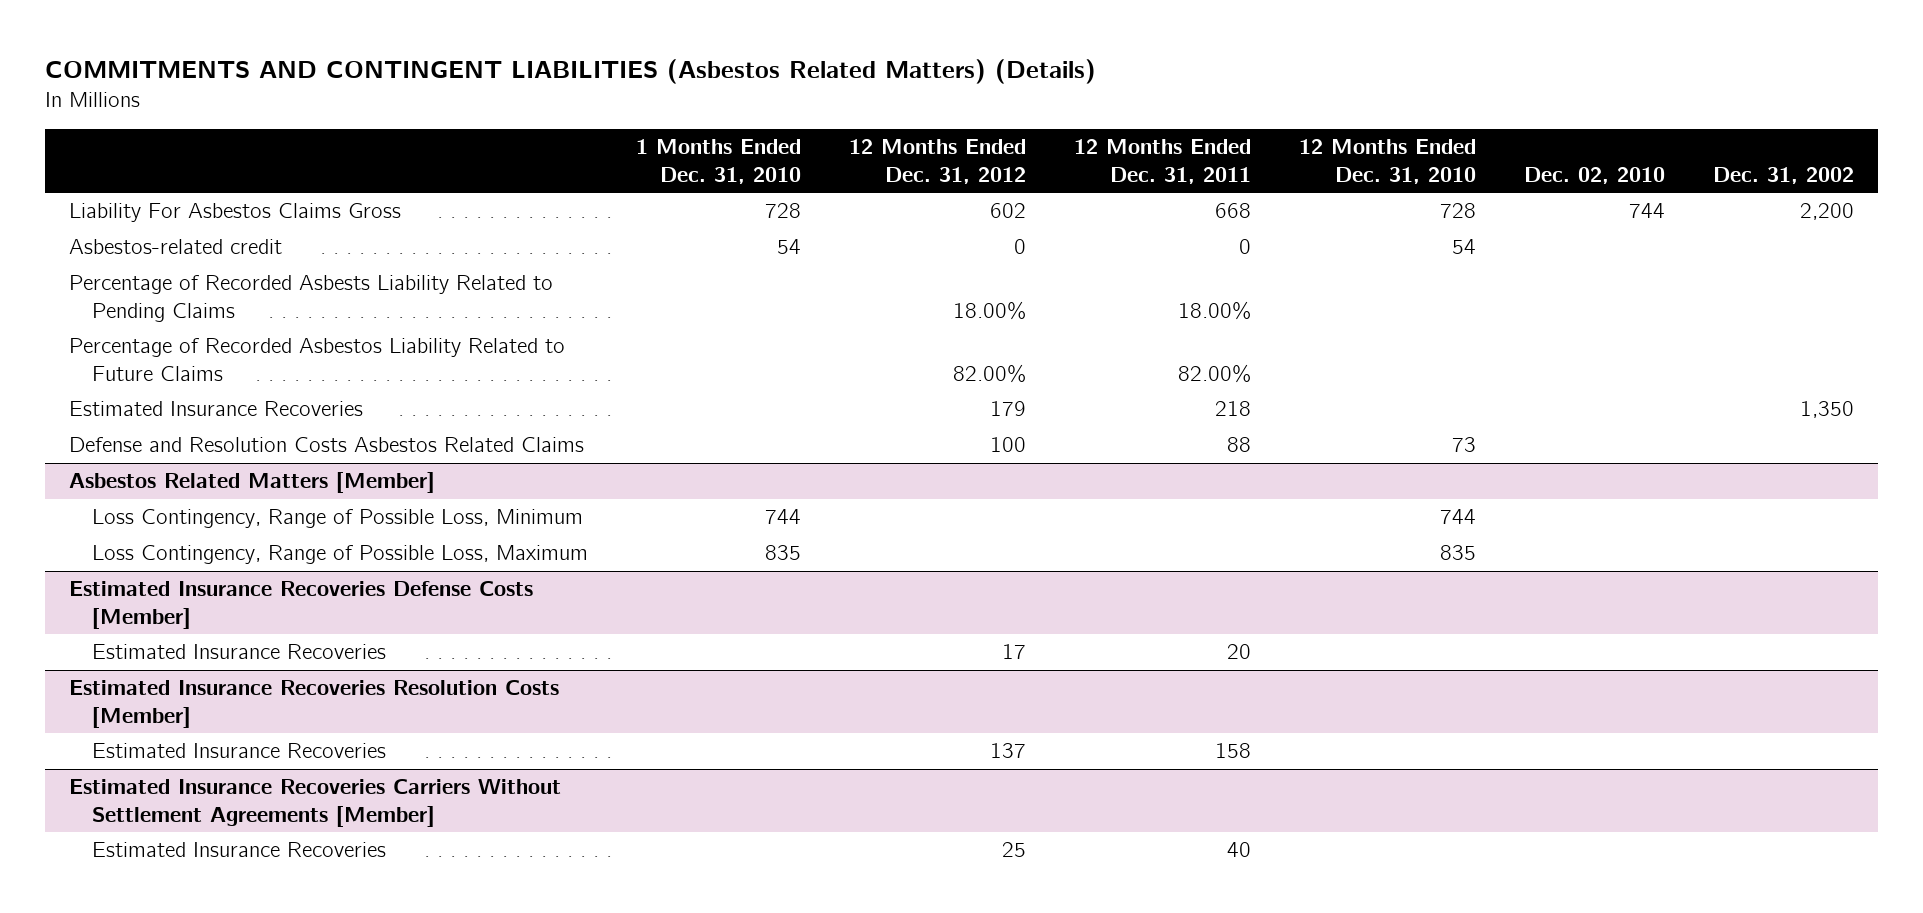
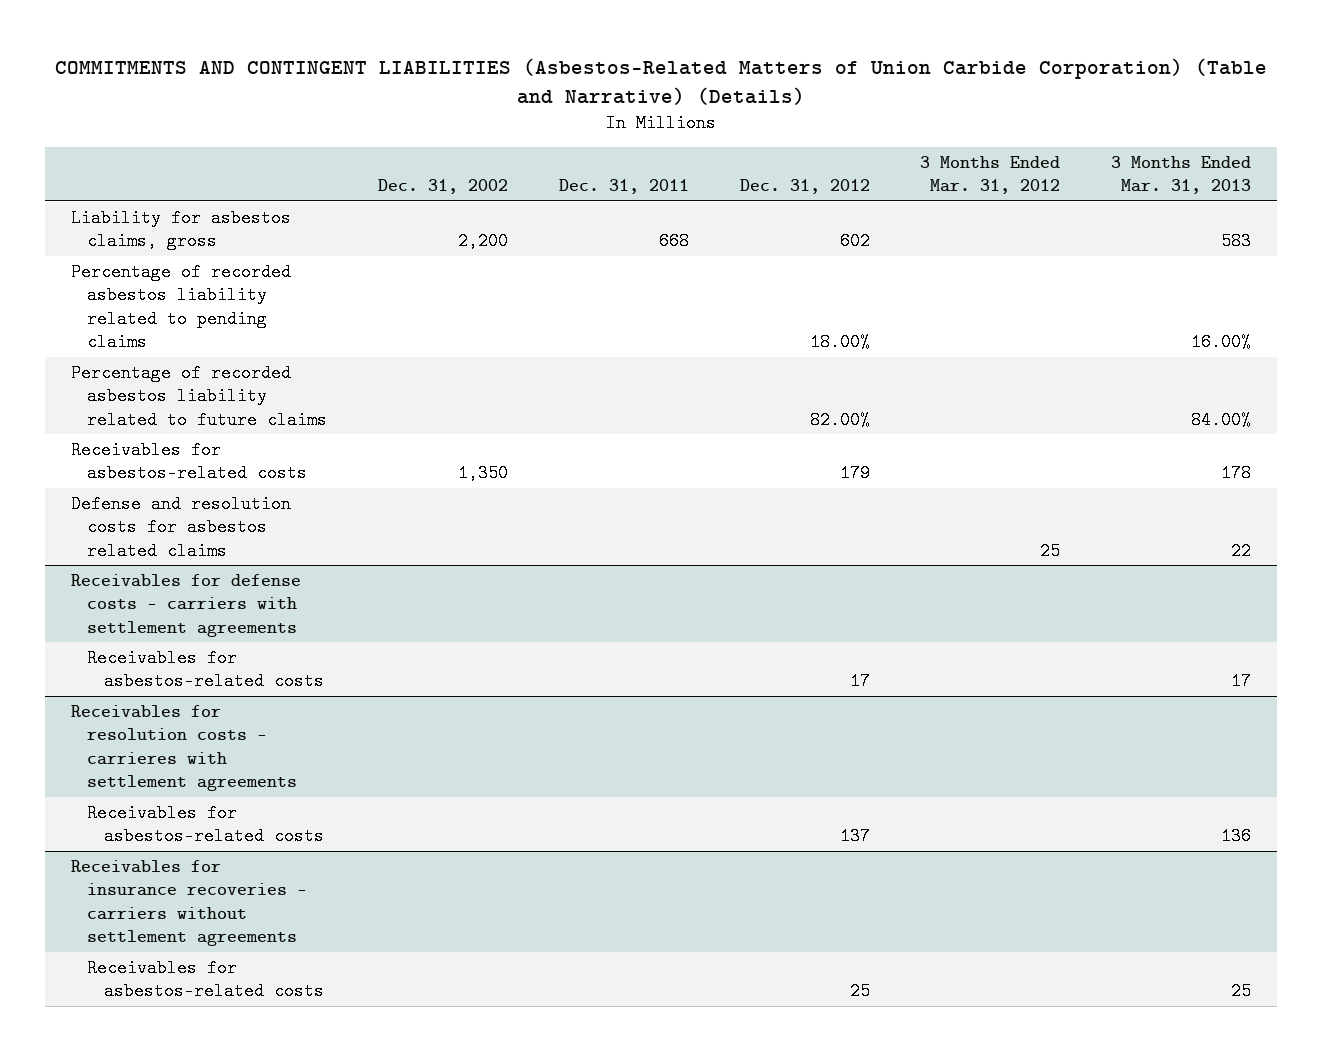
[44,59,1096,85] COMMITMENTS AND CONTINGENT LIABILITIES (Asbestos Related Matters) (Details) -> [54,58,1267,105] COMMITMENTS AND CONTINGENT LIABILITIES (Asbestos-Related Matters of Union Carbide Corporation) (Table and Narrative) (Details)
[636,139,802,184] 1 Months Ended Dec. 31, 2010 -> none
[849,139,1027,184] 12 Months Ended Dec. 31, 2012 -> none
[1074,139,1252,184] 12 Months Ended Dec. 31, 2011 -> none
[1299,139,1477,184] 12 Months Ended Dec. 31, 2010 -> none
[1524,166,1666,184] Dec. 02, 2010 -> none
none -> [558,179,689,195] Dec. 31, 2011
none -> [739,179,870,195] Dec. 31, 2012
none -> [920,155,1061,195] 3 Months Ended Mar. 31, 2012
none -> [1111,155,1252,195] 3 Months Ended Mar. 31, 2013
[68,239,282,255] Asbestos-related credit -> none
[68,472,435,494] Asbestos Related Matters [Member] -> none
[92,509,584,529] Loss Contingency, Range of Possible Loss, Minimum -> none
[92,545,589,565] Loss Contingency, Range of Possible Loss, Maximum -> none
[68,581,533,630] Estimated Insurance Recoveries Defense Costs [Member] -> none
[92,644,387,660] Estimated Insurance Recoveries -> none
[68,680,559,729] Estimated Insurance Recoveries Resolution Costs [Member] -> none
[92,743,387,759] Estimated Insurance Recoveries -> none
[68,203,401,223] Liability For Asbestos Claims Gross -> [70,208,291,251] Liability for asbestos claims, gross
[68,275,553,323] Percentage of Recorded Asbests Liability Related to Pending Claims -> [70,262,291,352] Percentage of recorded asbestos liability related to pending claims
[68,338,565,382] Percentage of Recorded Asbestos Liability Related to Future Claims -> [70,363,328,429] Percentage of recorded asbestos liability related to future claims
[68,401,363,417] Estimated Insurance Recoveries -> [70,440,308,483] Receivables for asbestos-related costs
[68,437,584,453] Defense and Resolution Costs Asbestos Related Claims -> [70,494,291,560] Defense and resolution costs for asbestos related claims
none -> [70,573,301,637] Receivables for defense costs - carriers with settlement agreements
none -> [87,648,324,691] Receivables for asbestos-related costs
none -> [70,704,298,792] Receivables for resolution costs - carrieres with settlement agreements
none -> [87,803,324,846] Receivables for asbestos-related costs
[68,779,561,828] Estimated Insurance Recoveries Carriers Without Settlement Agreements [Member] -> [70,859,308,947] Receivables for insurance recoveries - carriers without settlement agreements
[92,842,387,858] Estimated Insurance Recoveries -> [87,958,324,1001] Receivables for asbestos-related costs

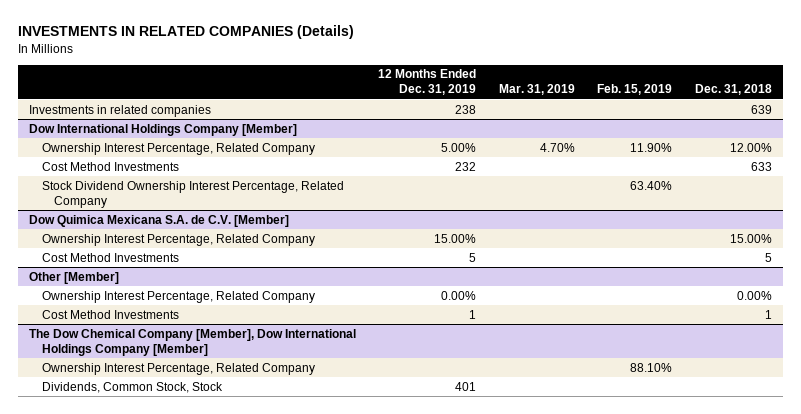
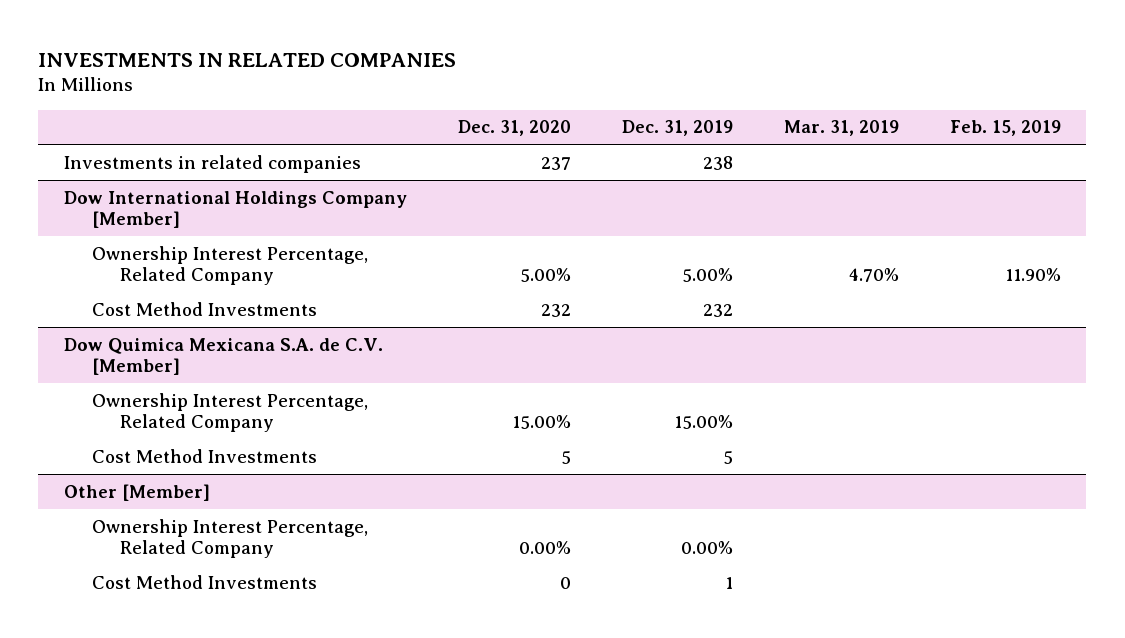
[17,25,354,40] INVESTMENTS IN RELATED COMPANIES (Details) -> [38,52,457,67] INVESTMENTS IN RELATED COMPANIES
[378,69,477,96] 12 Months Ended Dec. 31, 2019 -> none
[694,84,772,96] Dec. 31, 2018 -> none
none -> [457,120,571,137] Dec. 31, 2020
none -> [621,120,733,137] Dec. 31, 2019
[41,180,344,208] Stock Dividend Ownership Interest Percentage, Related Company -> none
[28,328,356,356] The Dow Chemical Company [Member], Dow International Holdings Company [Member] -> none
[41,362,315,375] Ownership Interest Percentage, Related Company -> none
[41,381,223,393] Dividends, Common Stock, Stock -> none

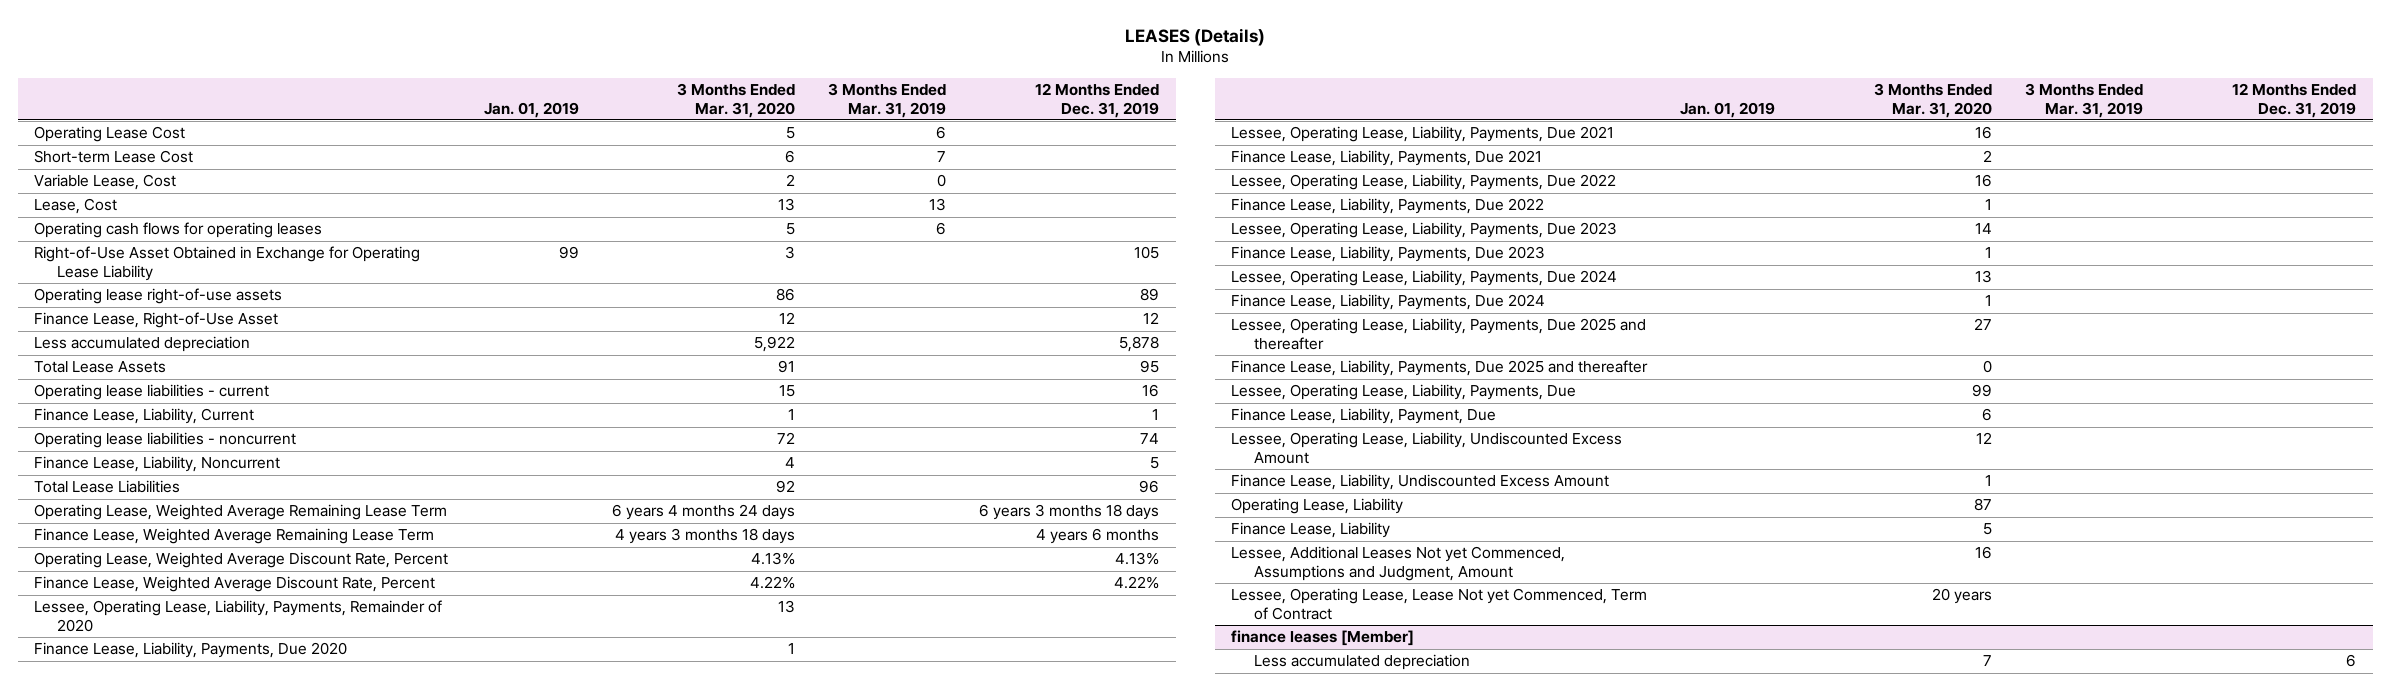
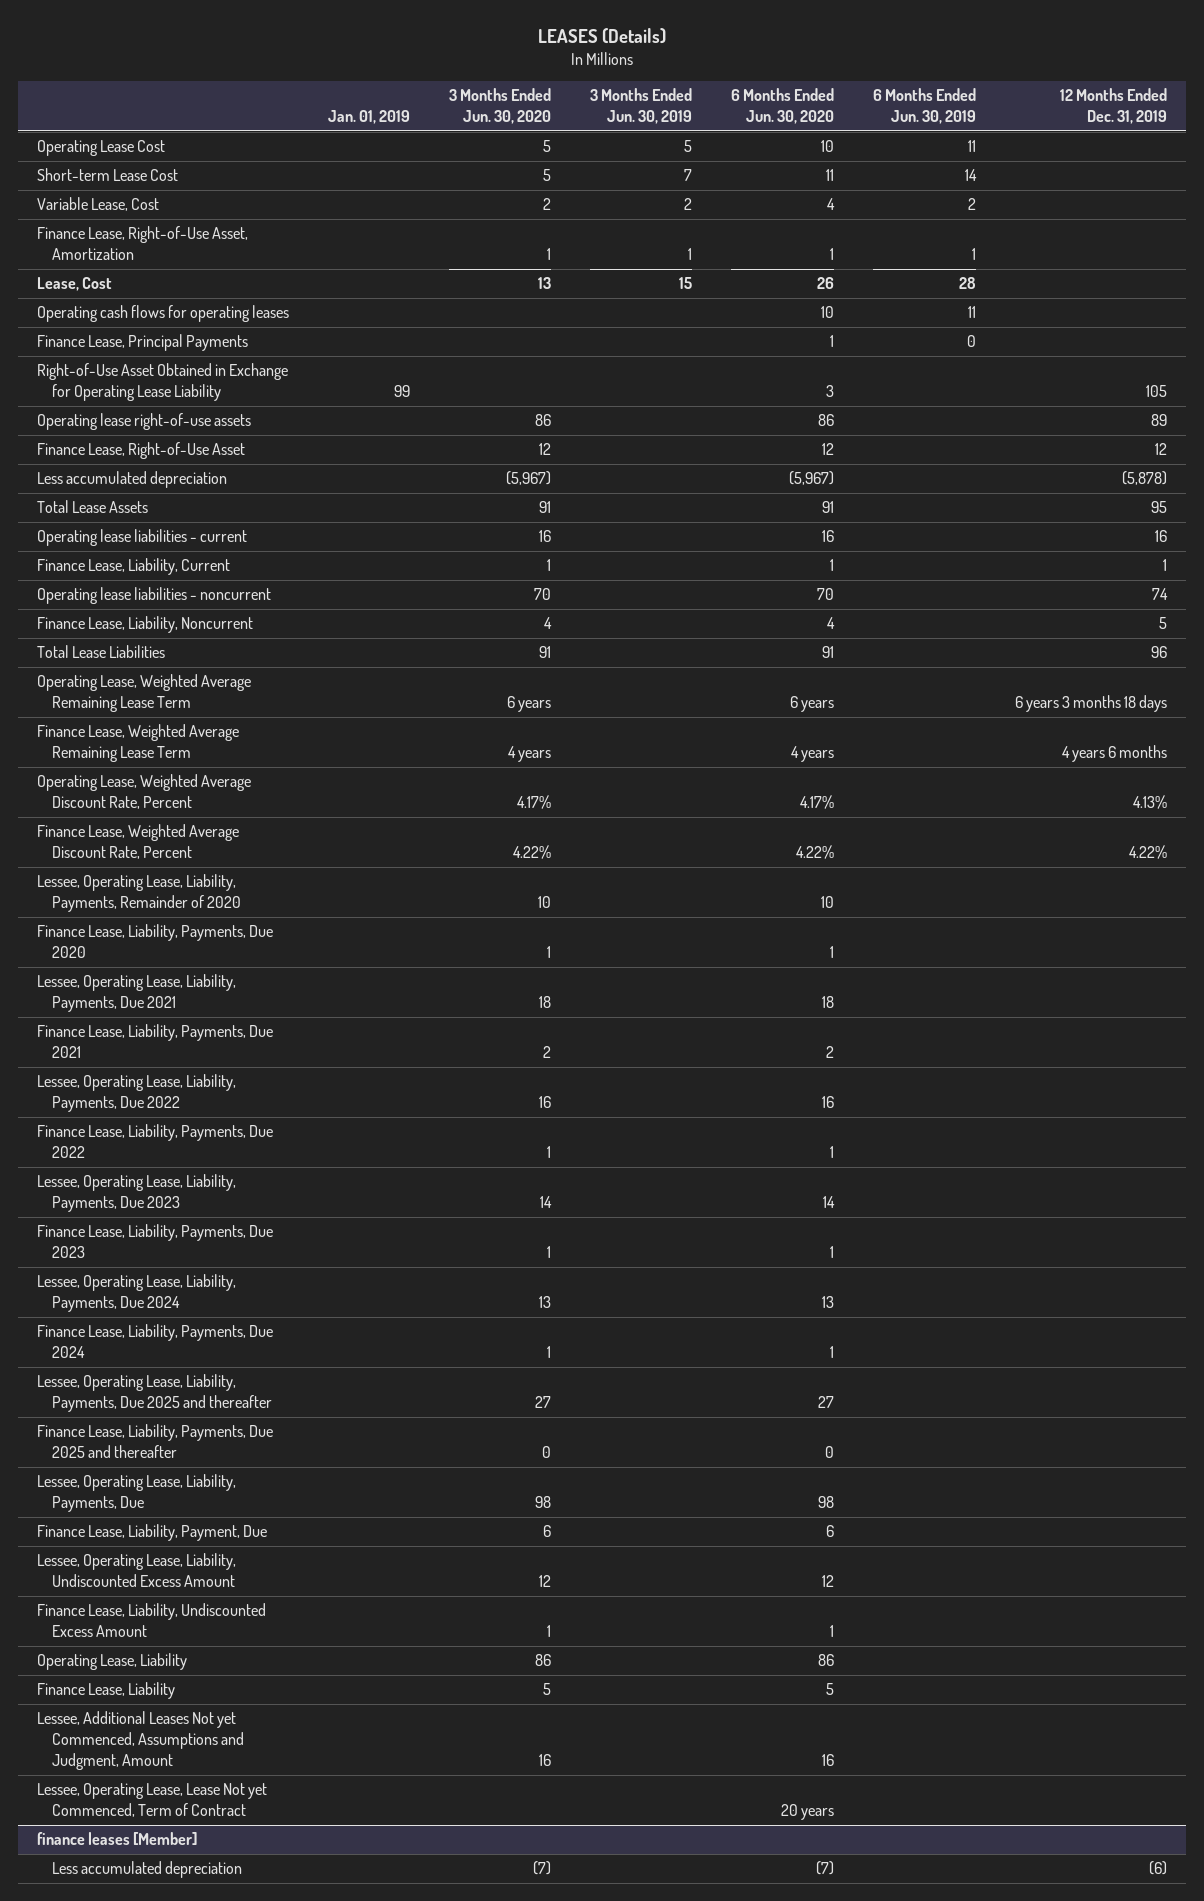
[676,83,795,118] 3 Months Ended Mar. 31, 2020 -> none
[828,83,947,118] 3 Months Ended Mar. 31, 2019 -> none
none -> [449,88,552,125] 3 Months Ended Jun. 30, 2020
none -> [590,88,693,125] 3 Months Ended Jun. 30, 2019
none -> [731,88,835,125] 6 Months Ended Jun. 30, 2020
none -> [872,88,976,125] 6 Months Ended Jun. 30, 2019
none -> [37,226,249,261] Finance Lease, Right-of-Use Asset, Amortization
none -> [37,334,249,352] Finance Lease, Principal Payments
[1119,336,1160,353] 5,878 -> [1121,471,1167,486] (5,878)
[2346,654,2357,668] 6 -> [1148,1861,1167,1876] (6)

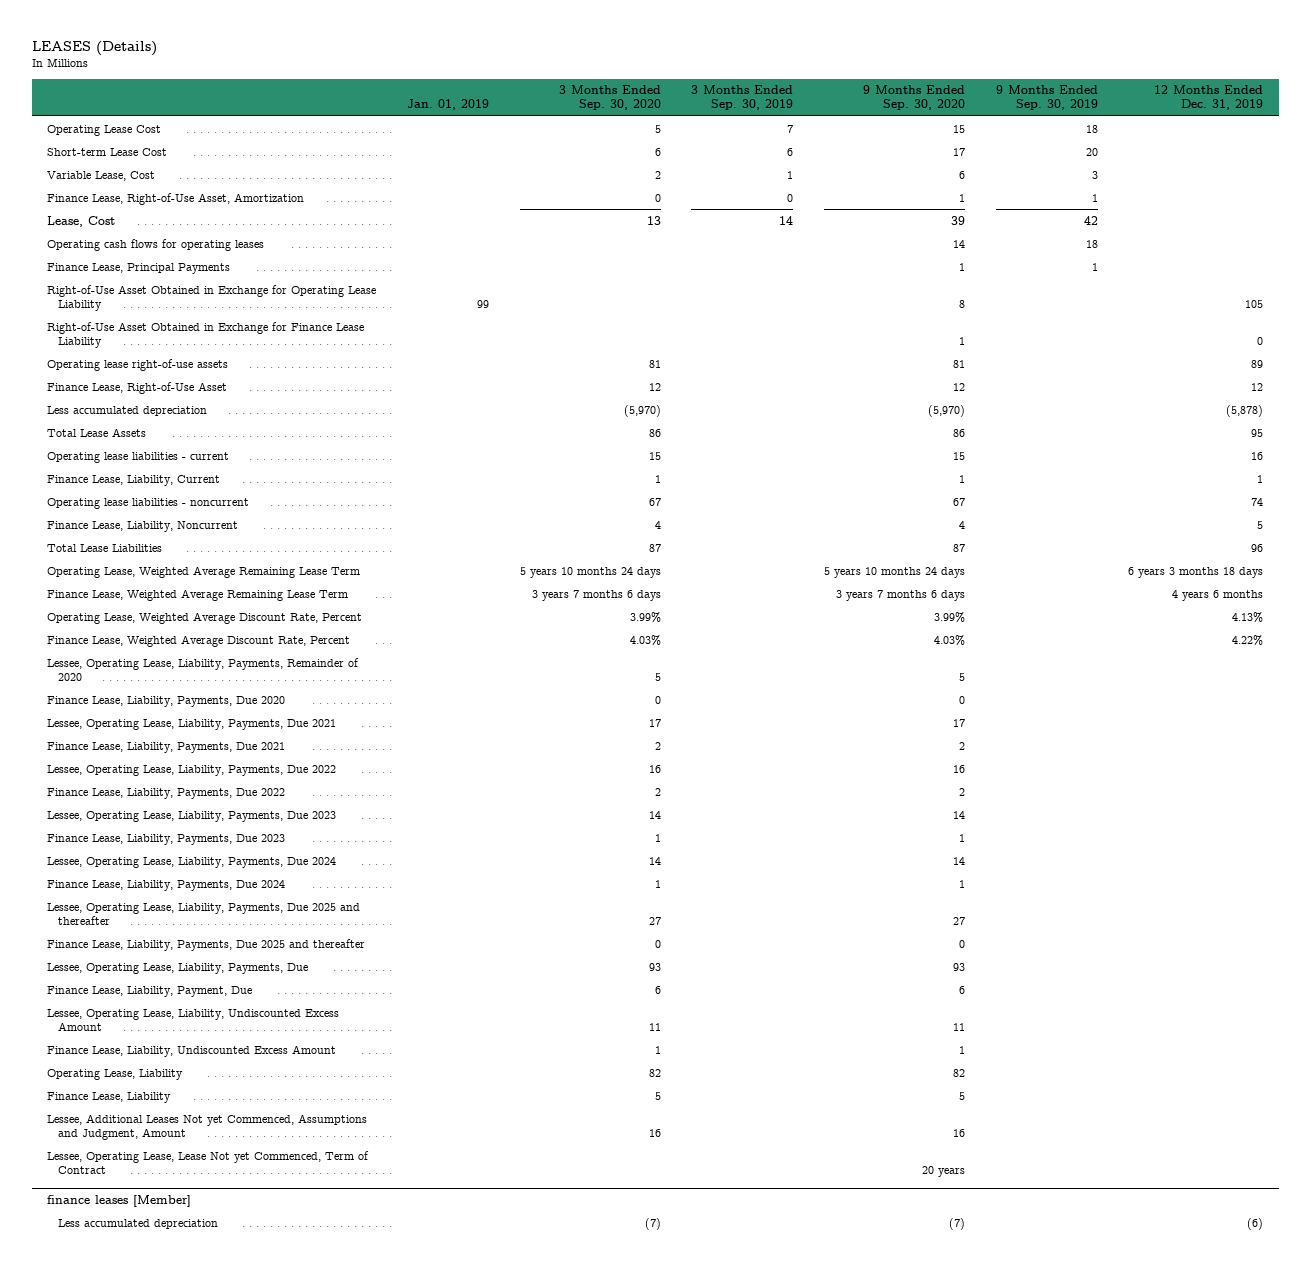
[449,88,552,125] 3 Months Ended Jun. 30, 2020 -> none
[590,88,693,125] 3 Months Ended Jun. 30, 2019 -> none
[731,88,835,125] 6 Months Ended Jun. 30, 2020 -> none
[872,88,976,125] 6 Months Ended Jun. 30, 2019 -> none
none -> [558,85,661,111] 3 Months Ended Sep. 30, 2020
none -> [691,85,794,111] 3 Months Ended Sep. 30, 2019
none -> [862,85,965,111] 9 Months Ended Sep. 30, 2020
none -> [995,85,1098,111] 9 Months Ended Sep. 30, 2019
none -> [47,321,365,348] Right-of-Use Asset Obtained in Exchange for Finance Lease Liability

